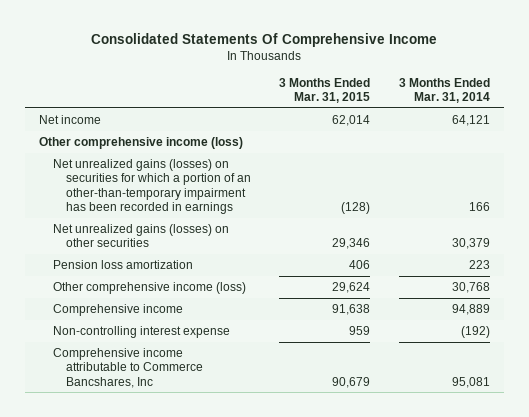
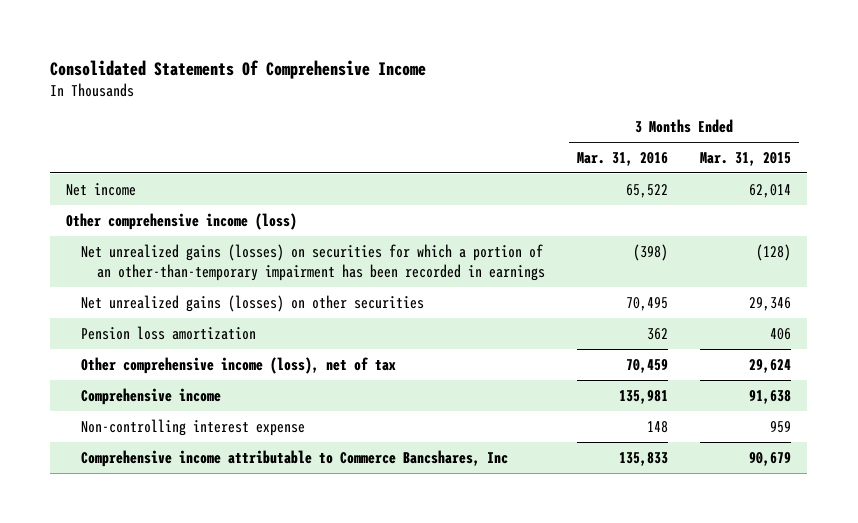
[398,77,490,104] 3 Months Ended Mar. 31, 2014 -> none
none -> [576,151,668,166] Mar. 31, 2016
[52,281,246,294] Other comprehensive income (loss) -> [81,356,397,374] Other comprehensive income (loss), net of tax

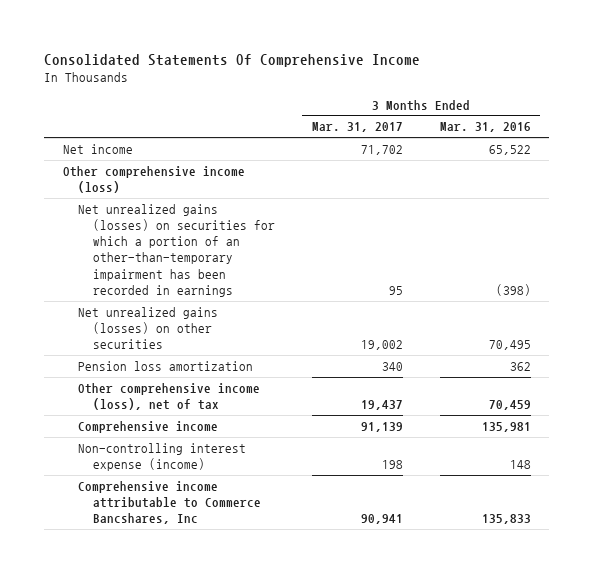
[700,151,792,166] Mar. 31, 2015 -> none
none -> [311,122,403,133] Mar. 31, 2017
[81,418,306,436] Non-controlling interest expense -> [77,442,246,472] Non-controlling interest expense (income)

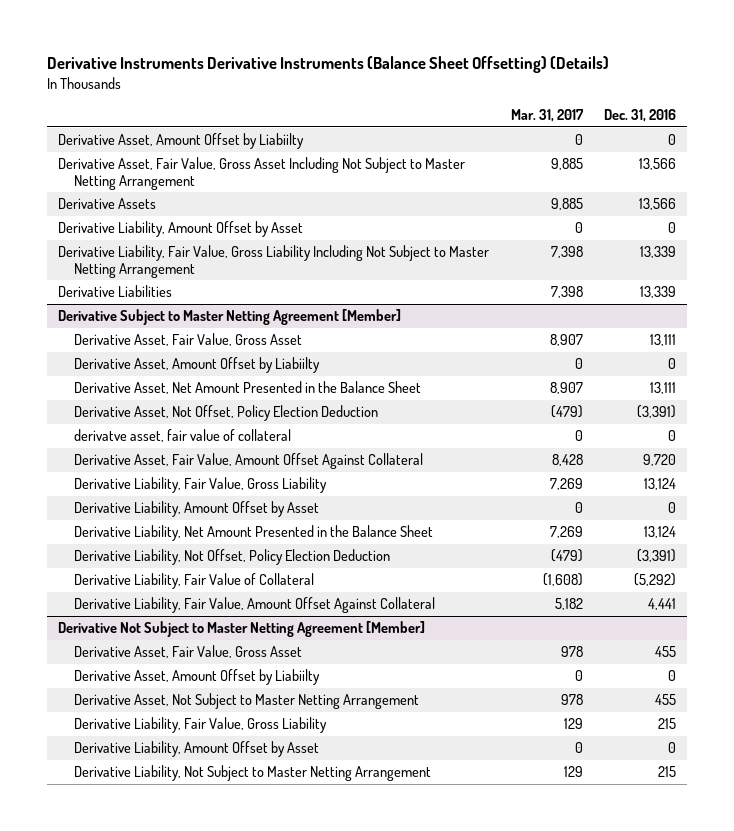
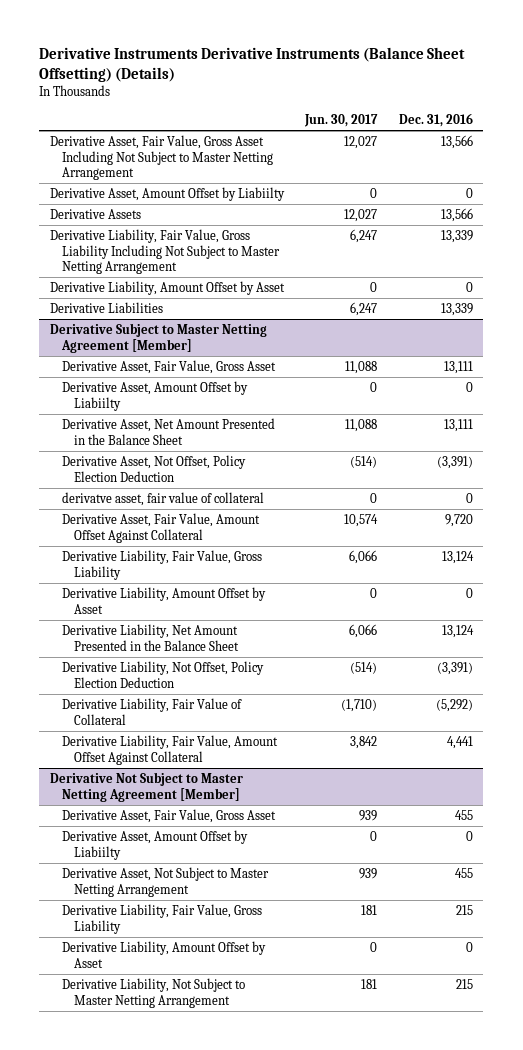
[510,109,584,123] Mar. 31, 2017 -> none
none -> [304,114,379,128] Jun. 30, 2017
[57,133,304,150] Derivative Asset, Amount Offset by Liabiilty -> [50,187,286,202] Derivative Asset, Amount Offset by Liabiilty
[57,221,303,238] Derivative Liability, Amount Offset by Asset -> [50,281,286,296] Derivative Liability, Amount Offset by Asset

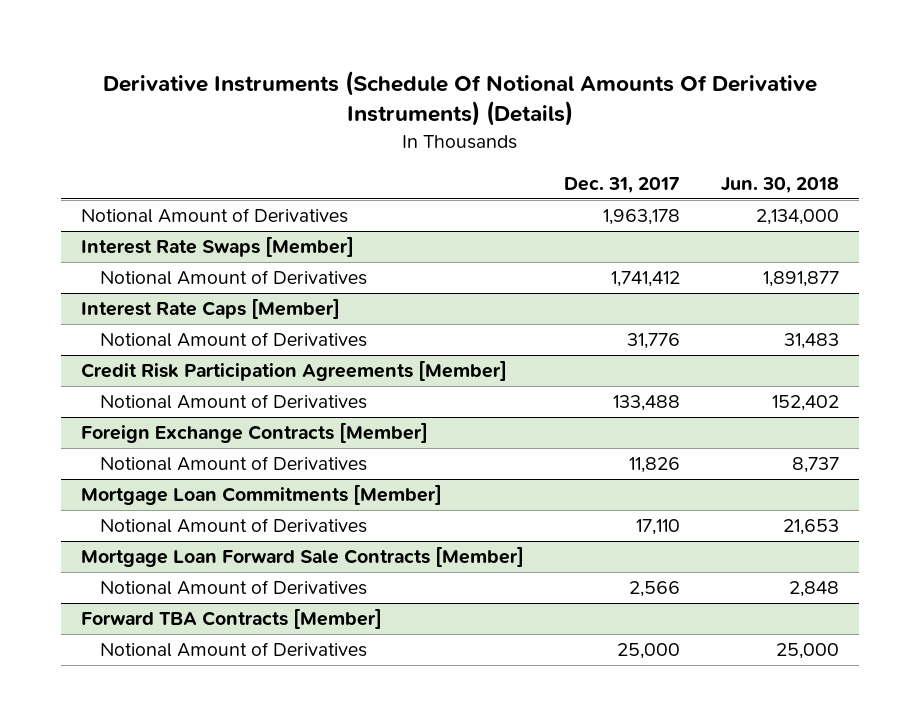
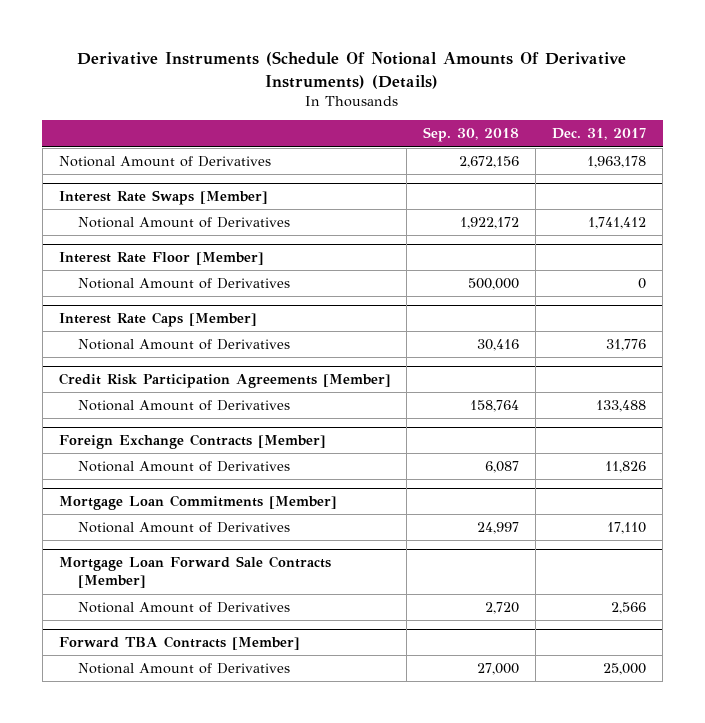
[720,176,839,193] Jun. 30, 2018 -> none
none -> [423,127,520,143] Sep. 30, 2018
none -> [58,252,264,266] Interest Rate Floor [Member]
none -> [77,278,290,290] Notional Amount of Derivatives

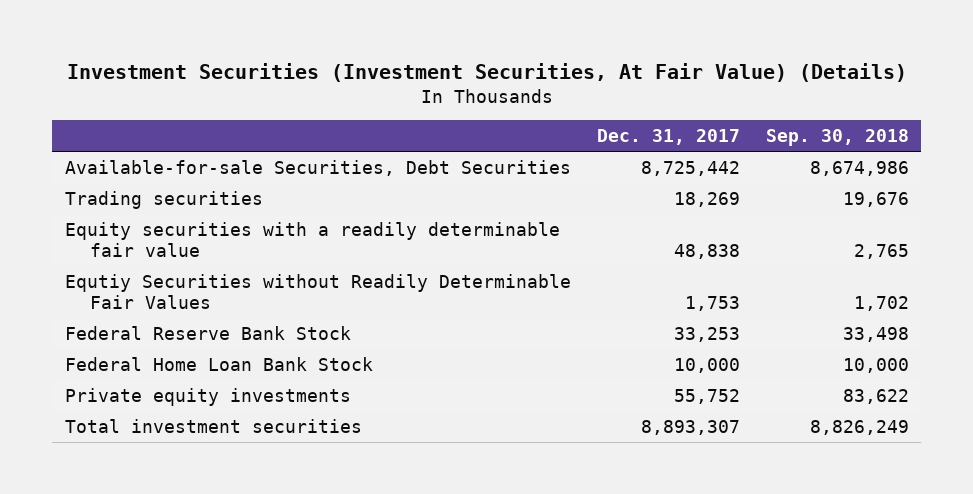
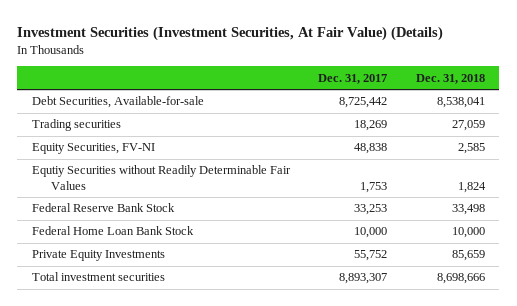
[765,128,909,146] Sep. 30, 2018 -> none
none -> [415,73,485,84] Dec. 31, 2018
[64,159,571,176] Available-for-sale Securities, Debt Securities -> [31,96,204,109] Debt Securities, Available-for-sale
[64,221,560,258] Equity securities with a readily determinable fair value -> [31,143,155,155] Equity Securities, FV-NI
[64,387,351,406] Private equity investments -> [31,250,165,262] Private Equity Investments

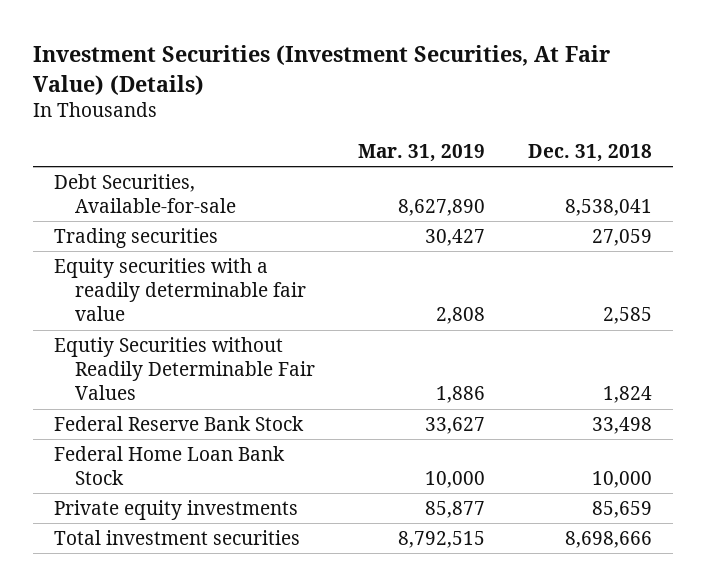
[318,73,388,84] Dec. 31, 2017 -> none
none -> [358,143,486,162] Mar. 31, 2019
[31,143,155,155] Equity Securities, FV-NI -> [54,257,307,322] Equity securities with a readily determinable fair value
[31,250,165,262] Private Equity Investments -> [54,499,299,520] Private equity investments

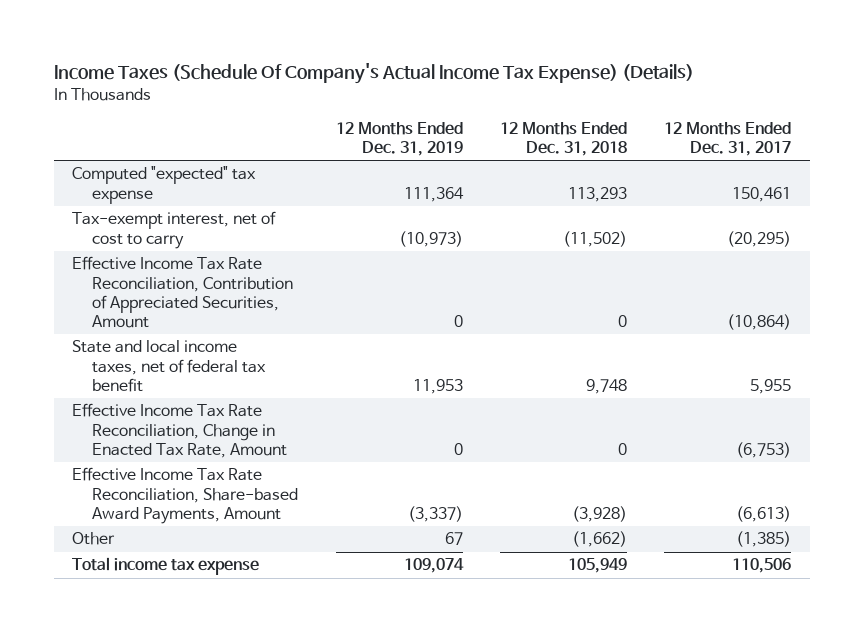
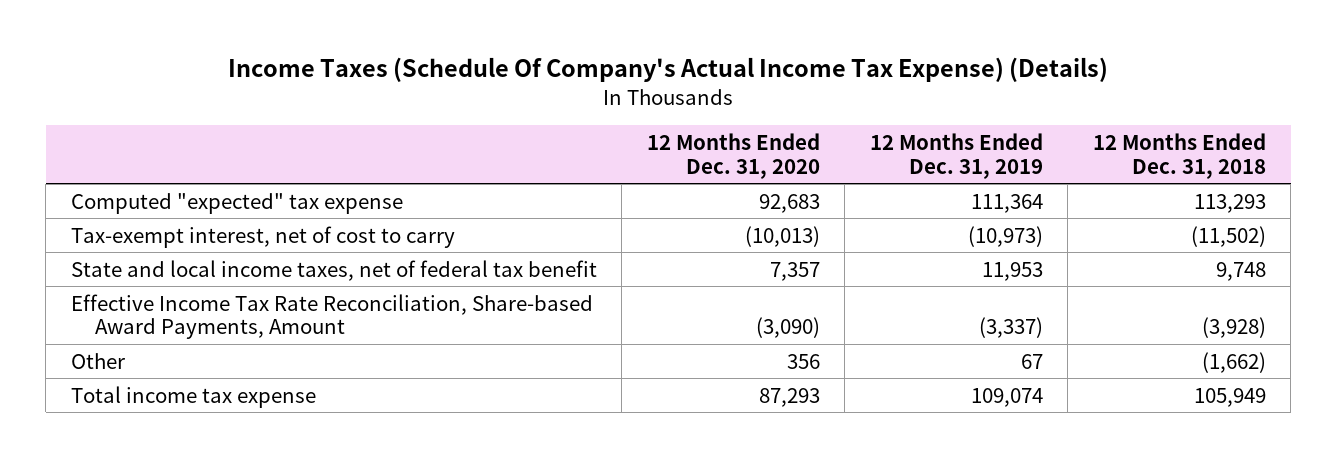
[664,121,792,156] 12 Months Ended Dec. 31, 2017 -> none
none -> [646,132,820,179] 12 Months Ended Dec. 31, 2020
[72,256,294,329] Effective Income Tax Rate Reconciliation, Contribution of Appreciated Securities, Amount -> none
[72,403,288,458] Effective Income Tax Rate Reconciliation, Change in Enacted Tax Rate, Amount -> none

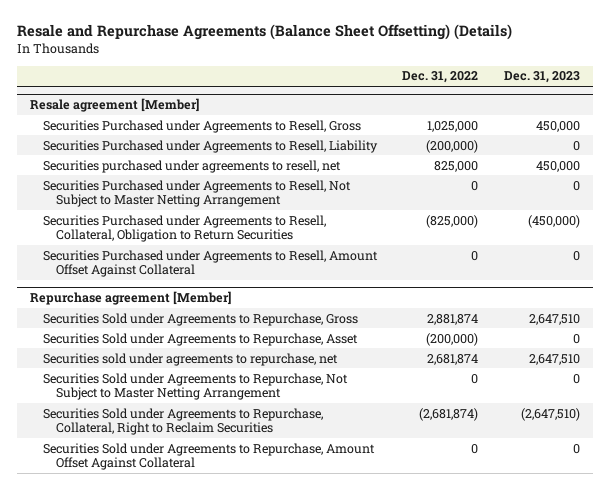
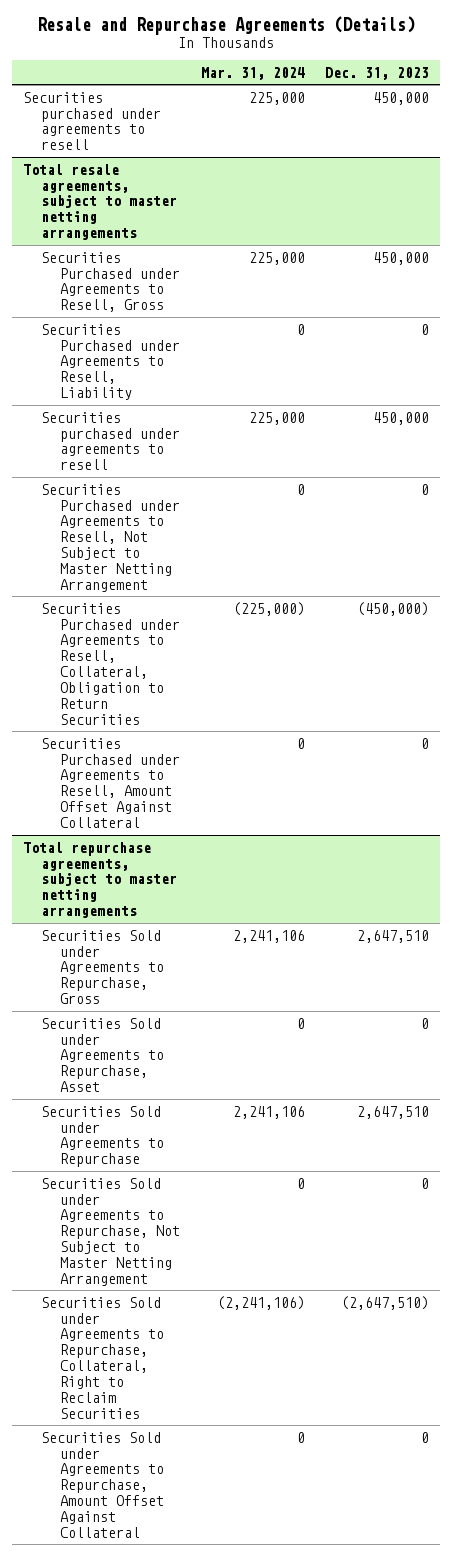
[16,24,512,41] Resale and Repurchase Agreements (Balance Sheet Offsetting) (Details) -> [36,16,415,36] Resale and Repurchase Agreements (Details)
[402,71,479,84] Dec. 31, 2022 -> none
none -> [200,66,305,80] Mar. 31, 2024
none -> [22,91,162,151] Securities purchased under agreements to resell
[29,98,199,113] Resale agreement [Member] -> [22,163,178,241] Total resale agreements, subject to master netting arrangements
[42,159,341,173] Securities purchased under agreements to resell, net -> [41,411,181,471] Securities purchased under agreements to resell
[29,291,231,306] Repurchase agreement [Member] -> [22,841,178,919] Total repurchase agreements, subject to master netting arrangements
[42,352,338,366] Securities sold under agreements to repurchase, net -> [41,1105,165,1168] Securities Sold under Agreements to Repurchase

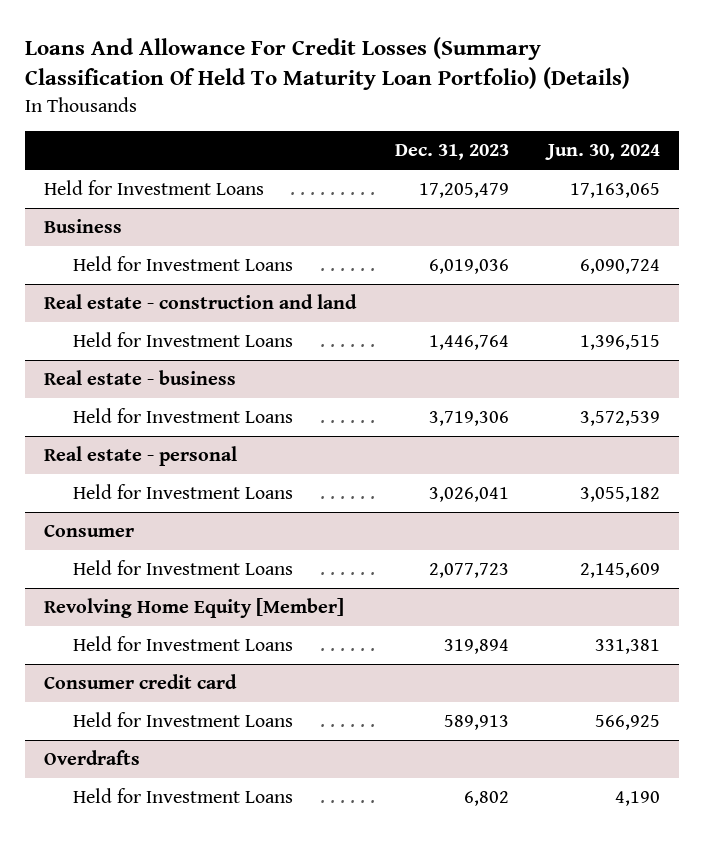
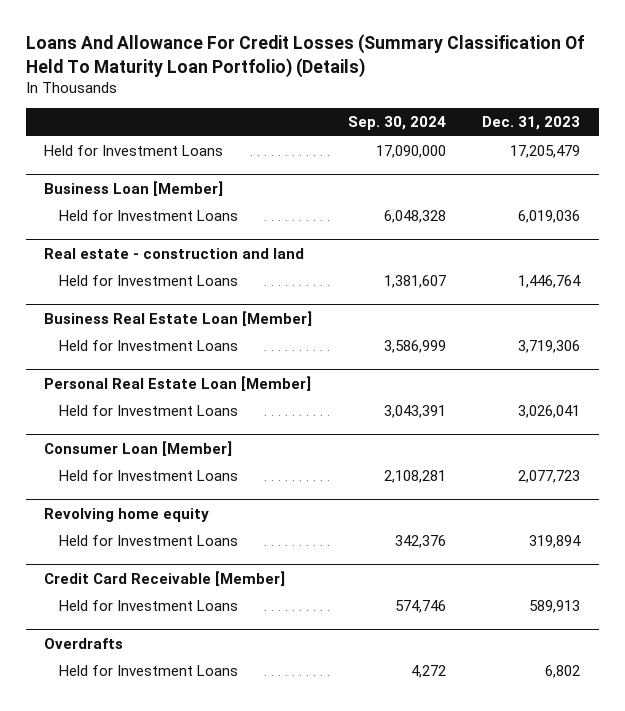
[544,144,660,161] Jun. 30, 2024 -> none
none -> [348,116,447,131] Sep. 30, 2024
[44,219,123,234] Business -> [44,180,224,196] Business Loan [Member]
[44,370,237,386] Real estate - business -> [44,310,313,326] Business Real Estate Loan [Member]
[44,446,238,467] Real estate - personal -> [44,375,312,391] Personal Real Estate Loan [Member]
[44,524,135,538] Consumer -> [44,440,233,456] Consumer Loan [Member]
[44,598,345,619] Revolving Home Equity [Member] -> [44,507,210,522] Revolving home equity
[44,674,238,690] Consumer credit card -> [44,570,286,586] Credit Card Receivable [Member]

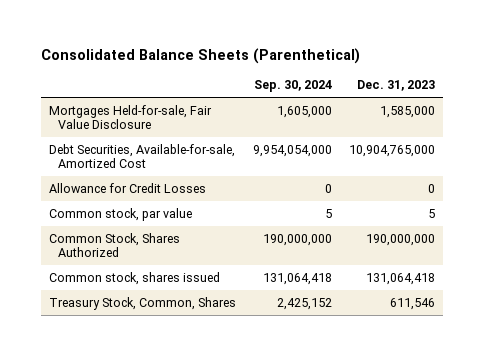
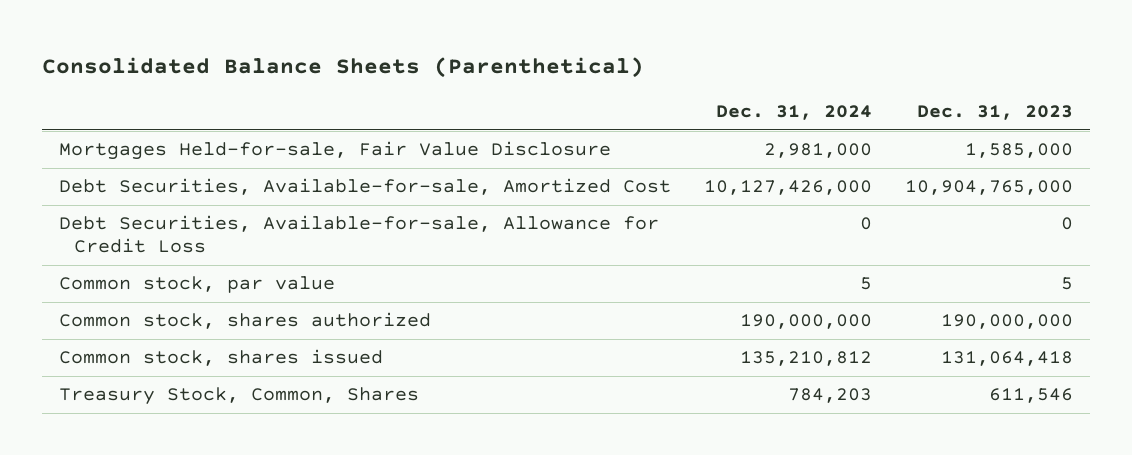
[254,80,333,93] Sep. 30, 2024 -> none
none -> [716,105,873,121] Dec. 31, 2024
[49,182,207,193] Allowance for Credit Losses -> [58,215,659,254] Debt Securities, Available-for-sale, Allowance for Credit Loss
[49,232,181,258] Common Stock, Shares Authorized -> [58,312,431,330] Common stock, shares authorized

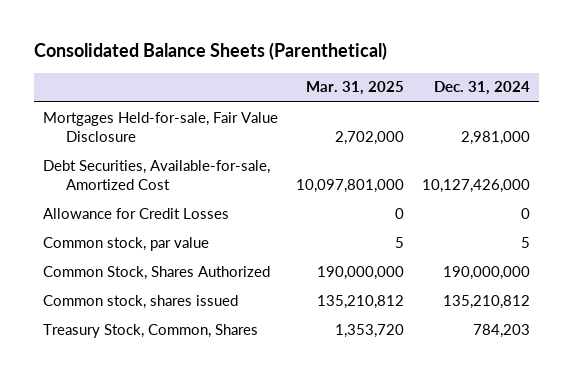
[917,105,1074,121] Dec. 31, 2023 -> none
none -> [305,81,404,96] Mar. 31, 2025
[58,215,659,254] Debt Securities, Available-for-sale, Allowance for Credit Loss -> [42,207,229,219] Allowance for Credit Losses
[58,312,431,330] Common stock, shares authorized -> [42,265,270,280] Common Stock, Shares Authorized

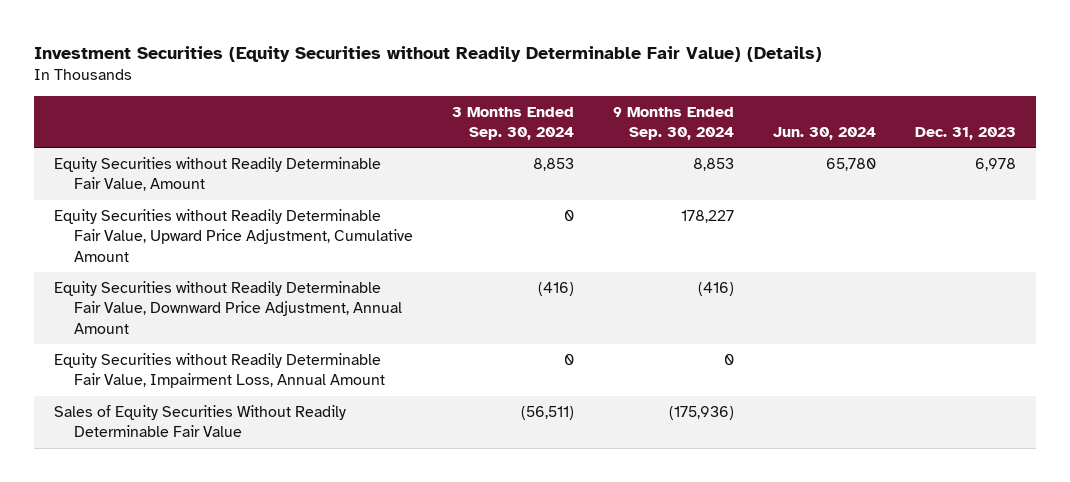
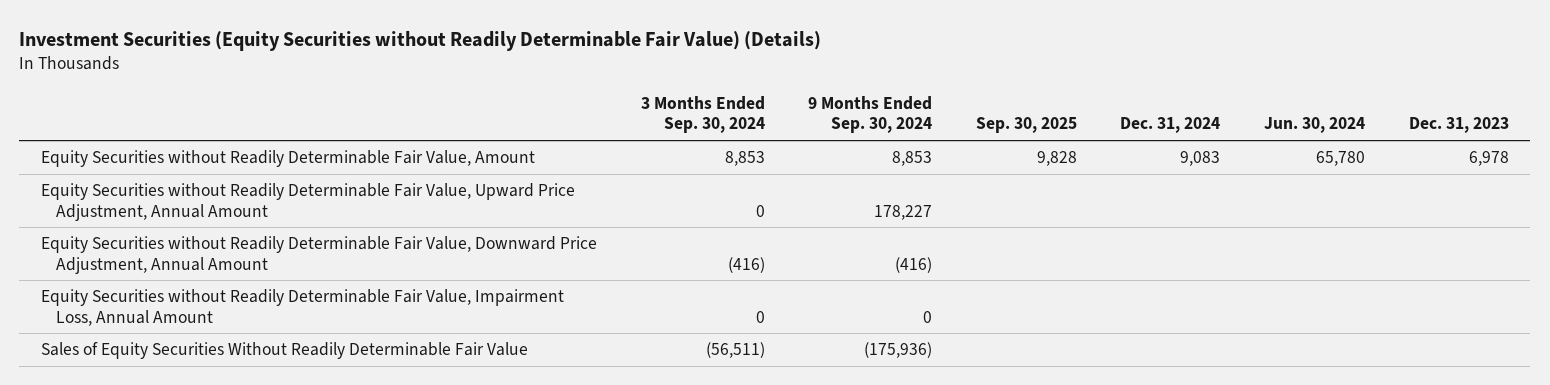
none -> [975,117,1077,134] Sep. 30, 2025
none -> [1120,117,1221,134] Dec. 31, 2024
[53,209,414,262] Equity Securities without Readily Determinable Fair Value, Upward Price Adjustment, Cumulative Amount -> [40,183,575,221] Equity Securities without Readily Determinable Fair Value, Upward Price Adjustment, Annual Amount

